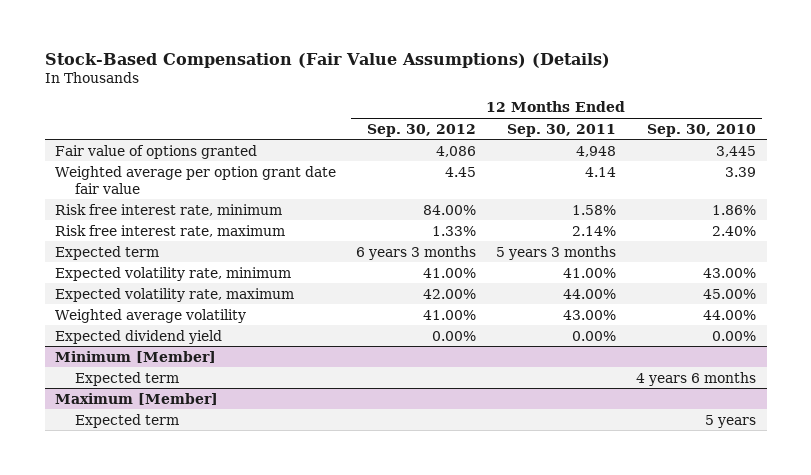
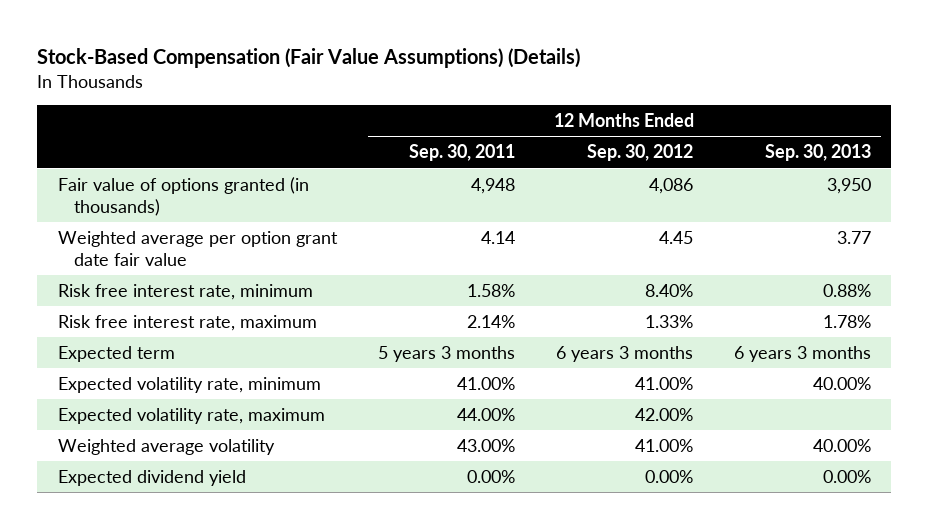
[647,123,757,137] Sep. 30, 2010 -> none
none -> [764,144,871,162] Sep. 30, 2013
[54,144,257,159] Fair value of options granted -> [57,176,309,216] Fair value of options granted (in thousands)
[423,204,477,215] 84.00% -> [644,283,693,297] 8.40%
[54,350,216,363] Minimum [Member] -> none
[74,371,179,386] Expected term -> none
[54,392,218,405] Maximum [Member] -> none
[74,413,179,428] Expected term -> none

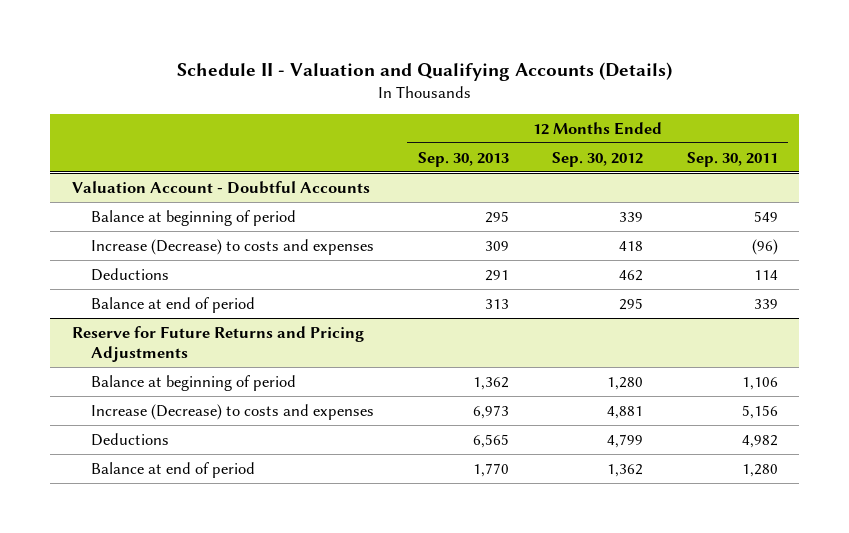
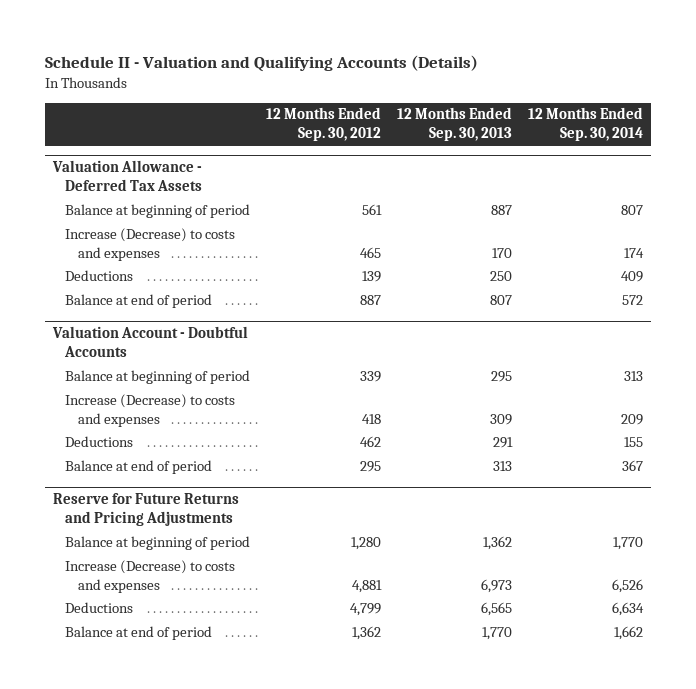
[686,151,778,167] Sep. 30, 2011 -> none
none -> [527,107,643,142] 12 Months Ended Sep. 30, 2014
none -> [52,160,203,192] Valuation Allowance - Deferred Tax Assets
none -> [65,203,251,218] Balance at beginning of period
none -> [65,227,236,261] Increase (Decrease) to costs and expenses
none -> [65,269,134,281] Deductions
none -> [65,293,213,308] Balance at end of period

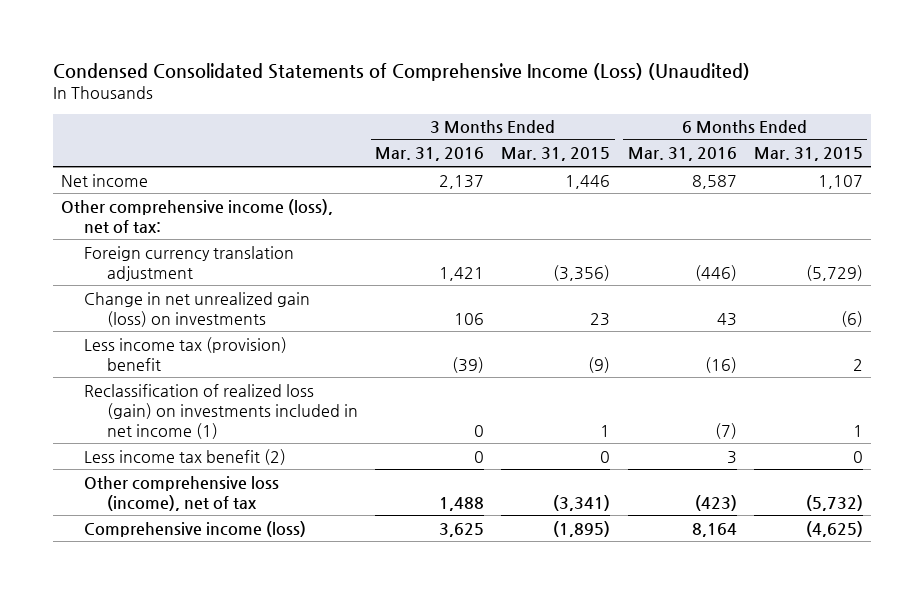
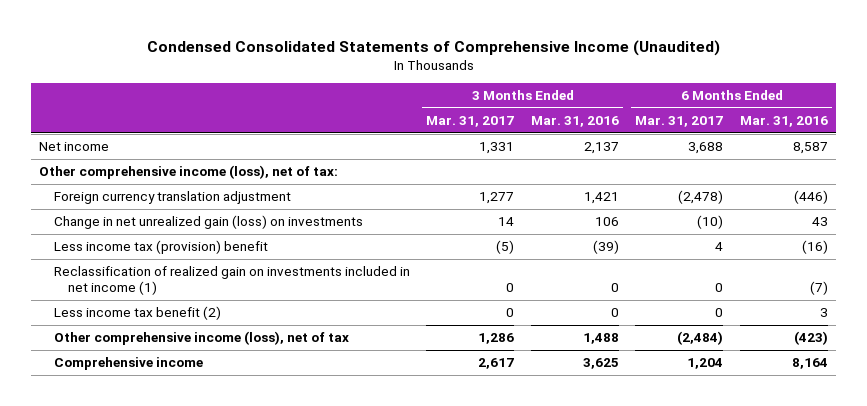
[52,63,750,82] Condensed Consolidated Statements of Comprehensive Income (Loss) (Unaudited) -> [146,39,720,56] Condensed Consolidated Statements of Comprehensive Income (Unaudited)
[501,147,611,162] Mar. 31, 2015 -> none
[753,147,863,162] Mar. 31, 2015 -> none
none -> [426,115,515,127] Mar. 31, 2017
none -> [635,115,724,127] Mar. 31, 2017
[84,383,358,439] Reclassification of realized loss (gain) on investments included in net income (1) -> [53,266,410,296] Reclassification of realized gain on investments included in net income (1)
[84,475,280,511] Other comprehensive loss (income), net of tax -> [53,331,349,346] Other comprehensive income (loss), net of tax
[84,520,307,537] Comprehensive income (loss) -> [53,357,203,371] Comprehensive income

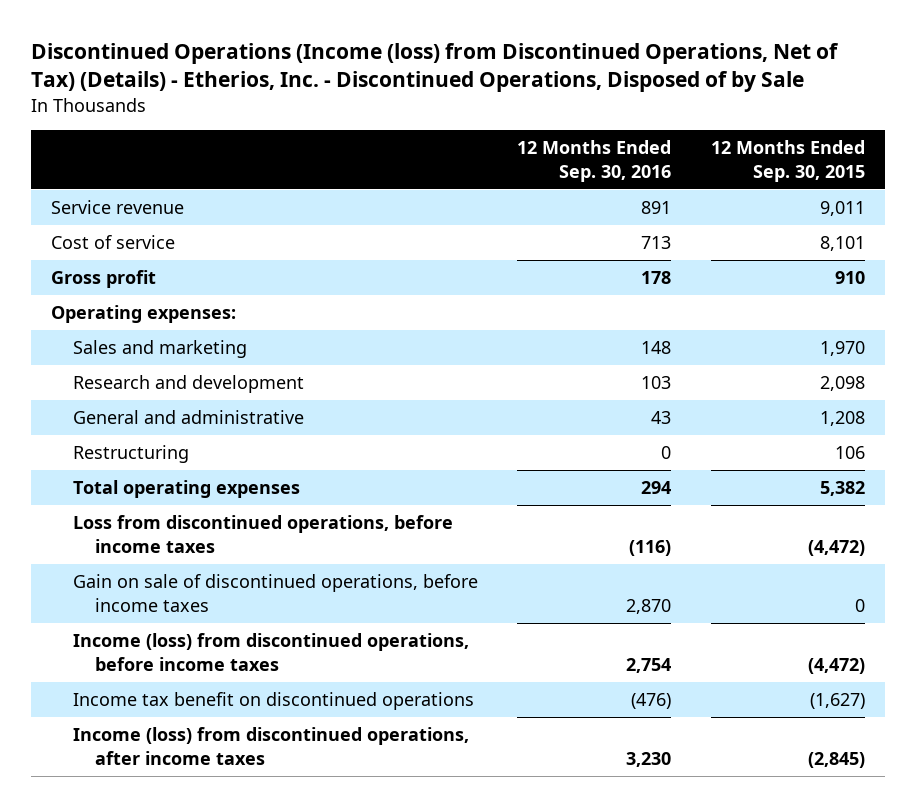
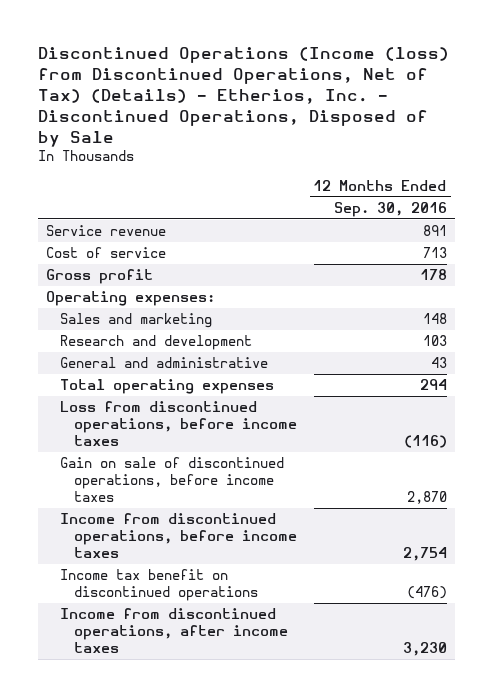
[711,140,866,182] 12 Months Ended Sep. 30, 2015 -> none
[72,445,189,464] Restructuring -> none
[72,633,469,671] Income (loss) from discontinued operations, before income taxes -> [60,513,298,559] Income from discontinued operations, before income taxes
[72,727,469,765] Income (loss) from discontinued operations, after income taxes -> [60,608,289,654] Income from discontinued operations, after income taxes

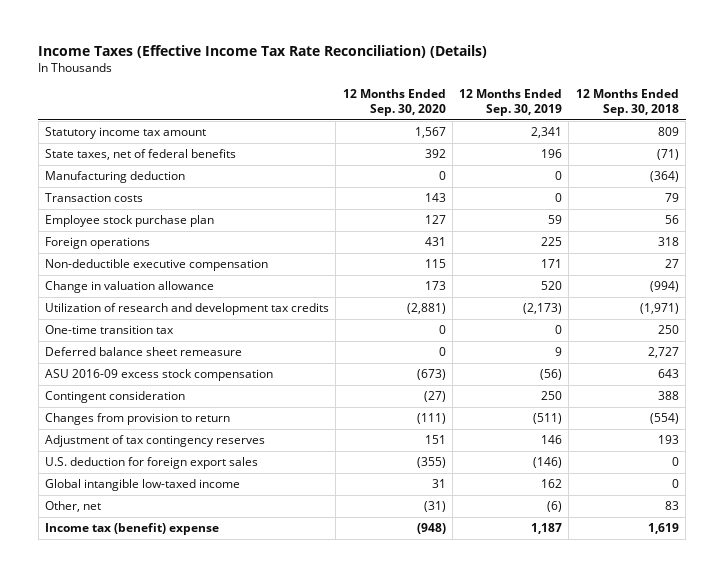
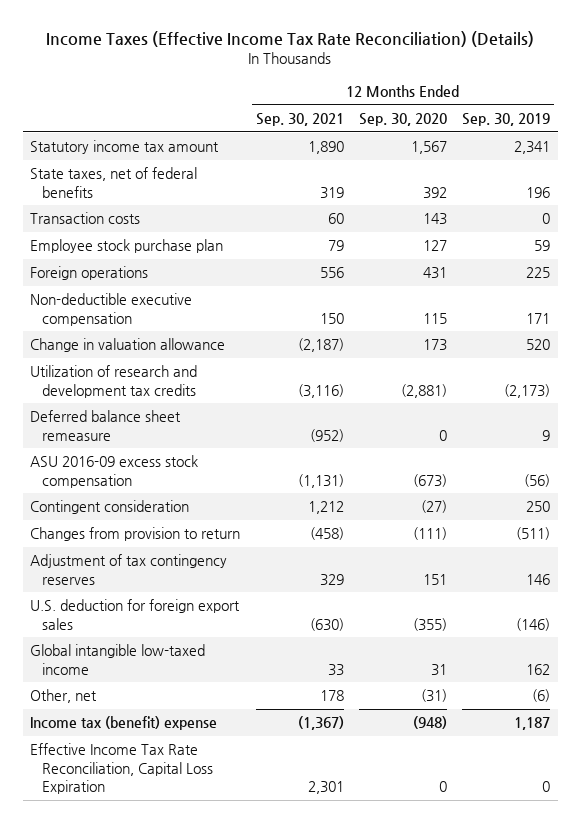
[575,89,679,117] 12 Months Ended Sep. 30, 2018 -> none
none -> [255,113,344,127] Sep. 30, 2021
[45,170,186,183] Manufacturing deduction -> none
[45,324,175,334] One-time transition tax -> none
none -> [30,743,213,794] Effective Income Tax Rate Reconciliation, Capital Loss Expiration

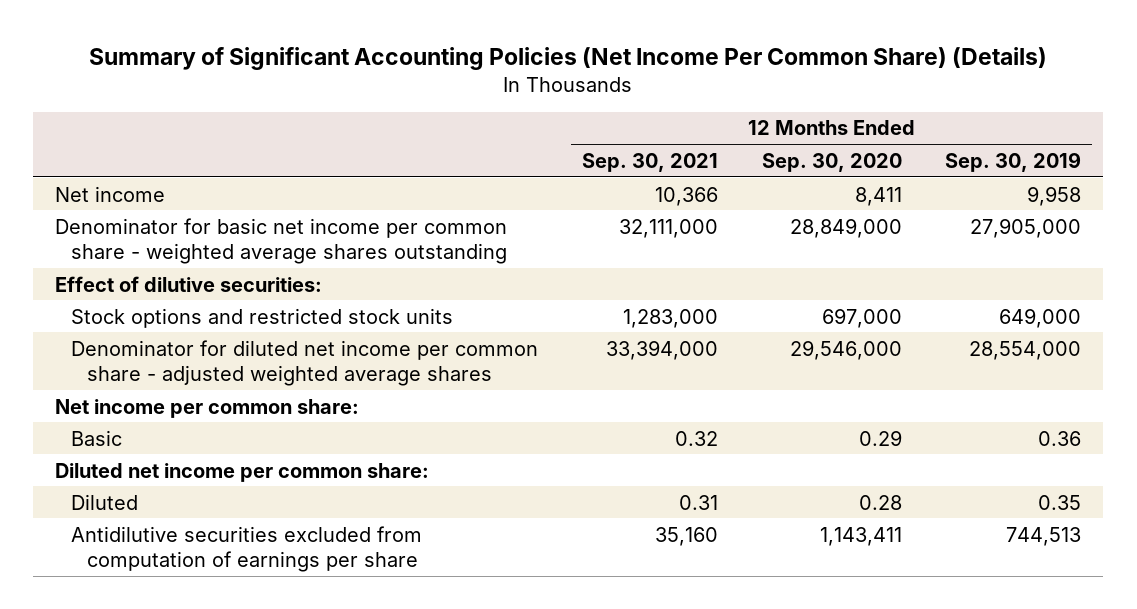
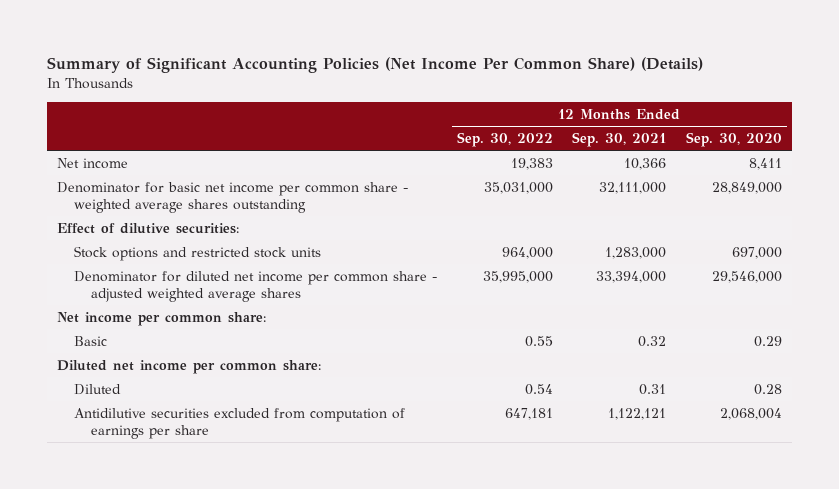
[945,151,1082,172] Sep. 30, 2019 -> none
none -> [456,132,553,148] Sep. 30, 2022
[654,526,718,546] 35,160 -> [608,407,667,420] 1,122,121
[819,526,902,546] 1,143,411 -> [720,407,783,420] 2,068,004

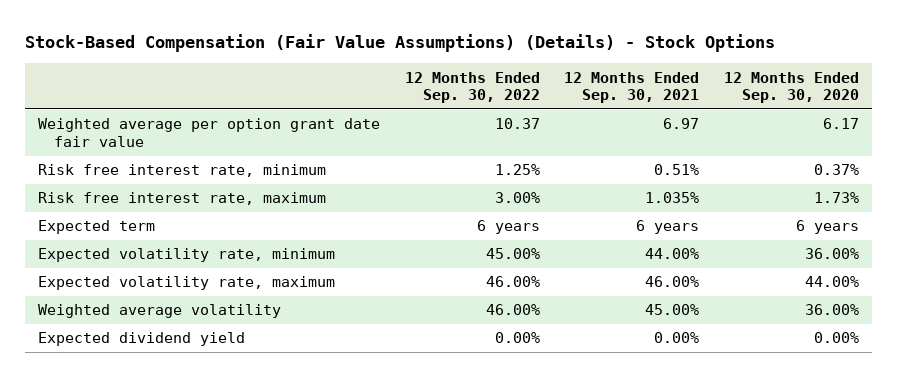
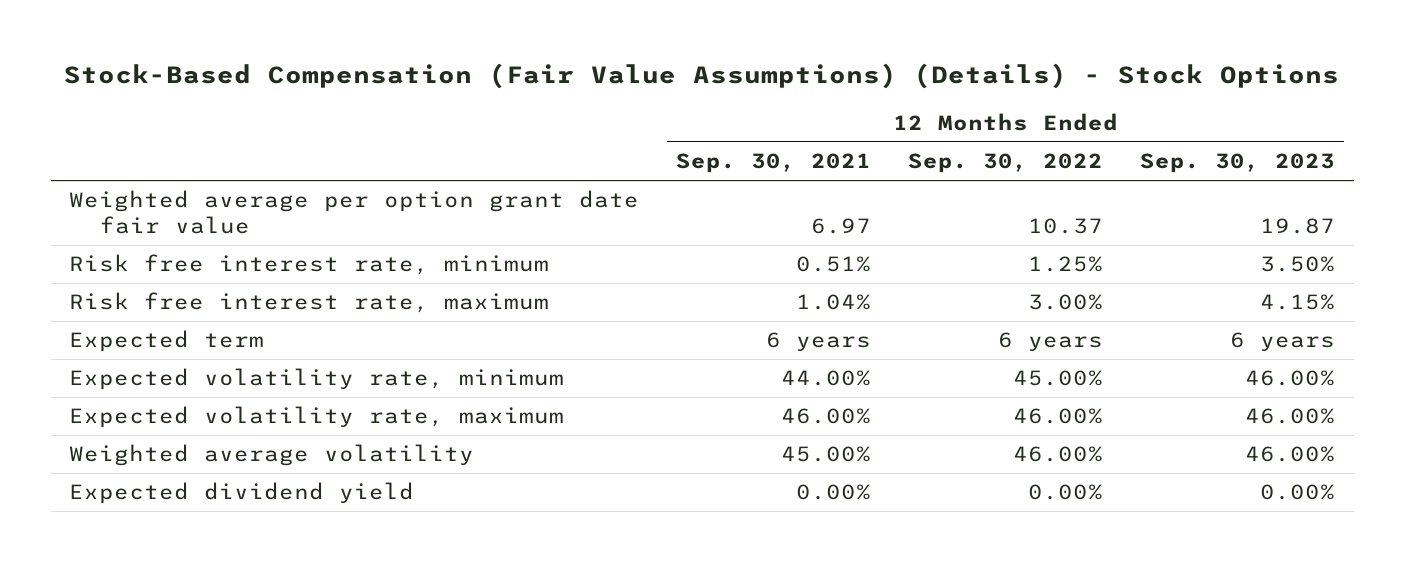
[724,71,860,104] 12 Months Ended Sep. 30, 2020 -> none
none -> [1140,152,1336,173] Sep. 30, 2023
[645,192,700,204] 1.035% -> [796,294,872,311] 1.04%

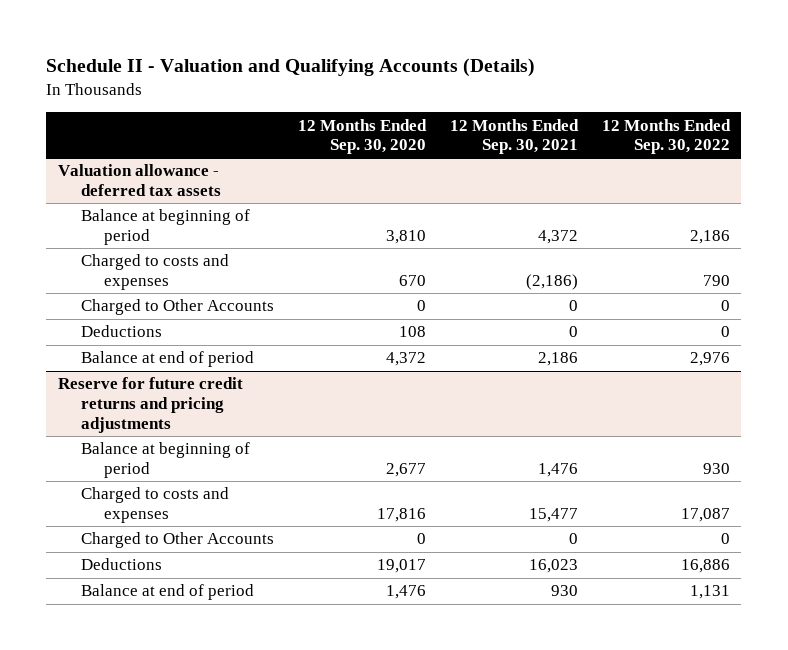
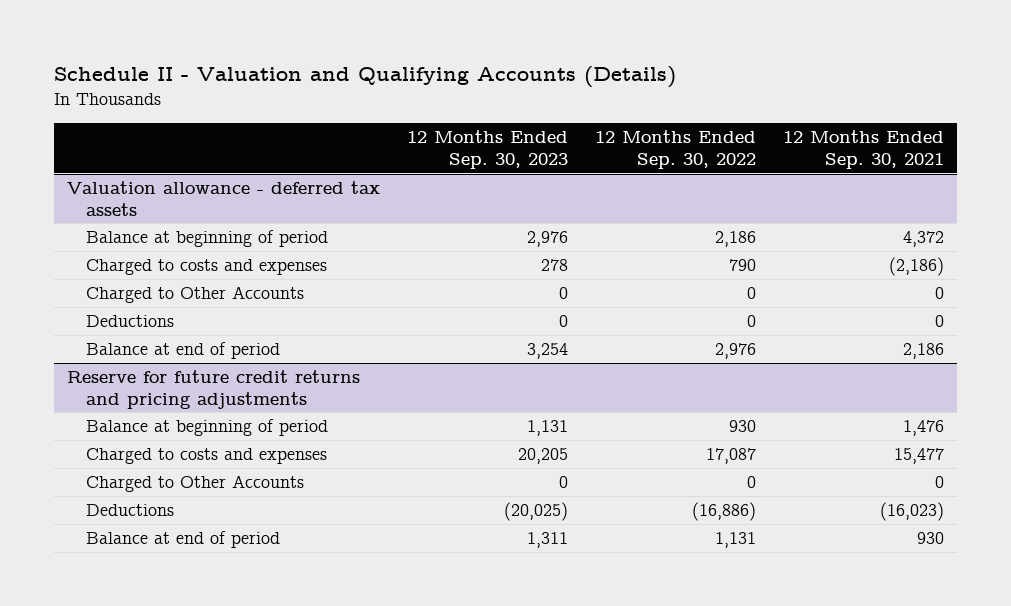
[297,118,427,155] 12 Months Ended Sep. 30, 2020 -> none
none -> [407,130,569,170] 12 Months Ended Sep. 30, 2023
[528,559,578,574] 16,023 -> [879,501,944,521] (16,023)
[680,559,730,574] 16,886 -> [692,501,757,521] (16,886)

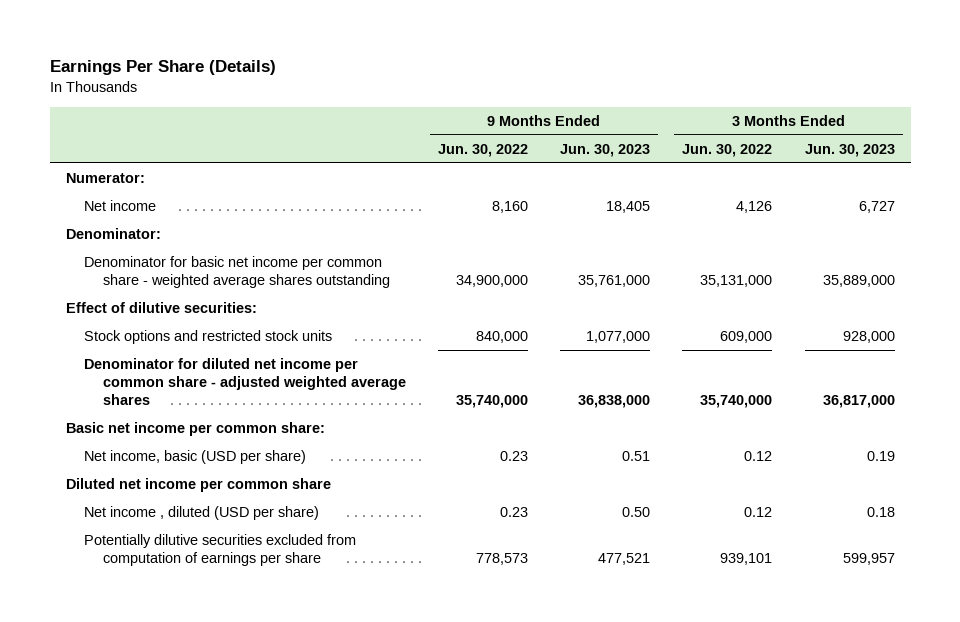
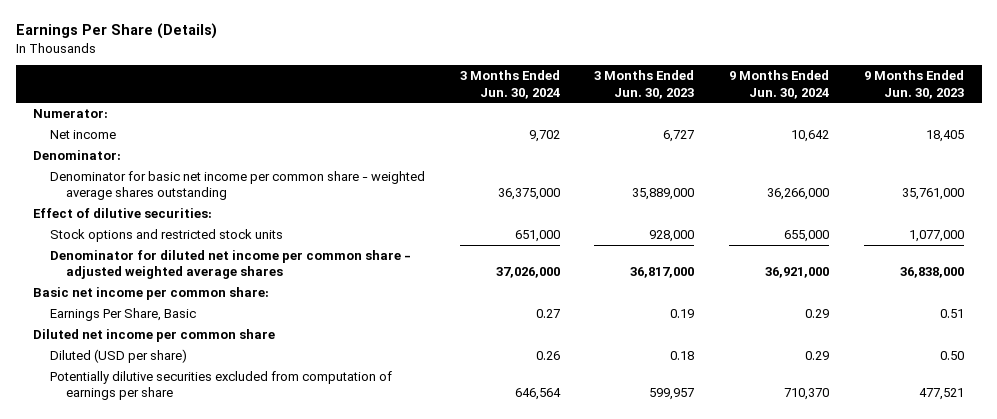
[438,143,529,157] Jun. 30, 2022 -> none
[682,143,773,157] Jun. 30, 2022 -> none
none -> [459,70,560,99] 3 Months Ended Jun. 30, 2024
none -> [729,70,830,99] 9 Months Ended Jun. 30, 2024
[84,450,307,465] Net income, basic (USD per share) -> [49,307,196,321] Earnings Per Share, Basic
[84,506,320,521] Net income , diluted (USD per share) -> [49,348,187,363] Diluted (USD per share)

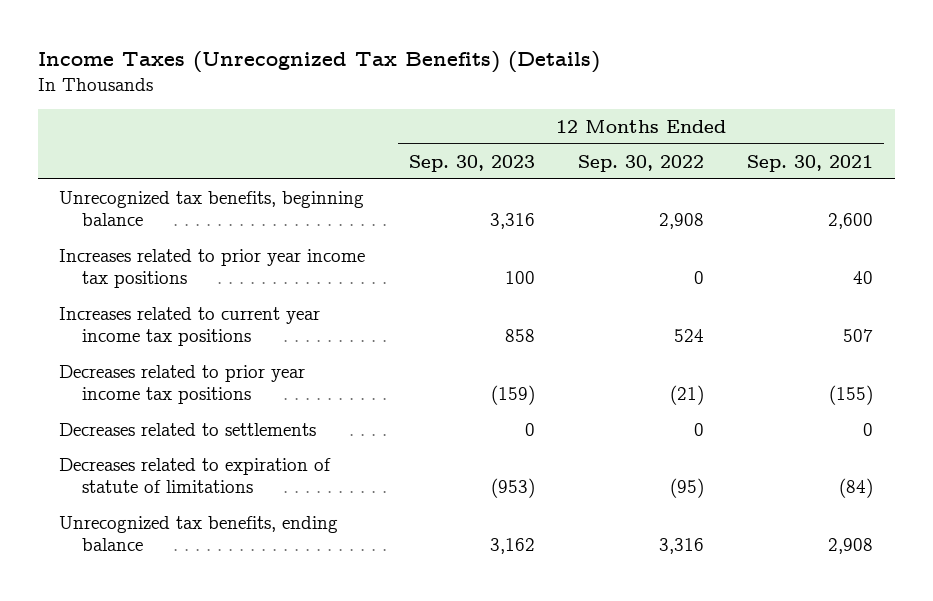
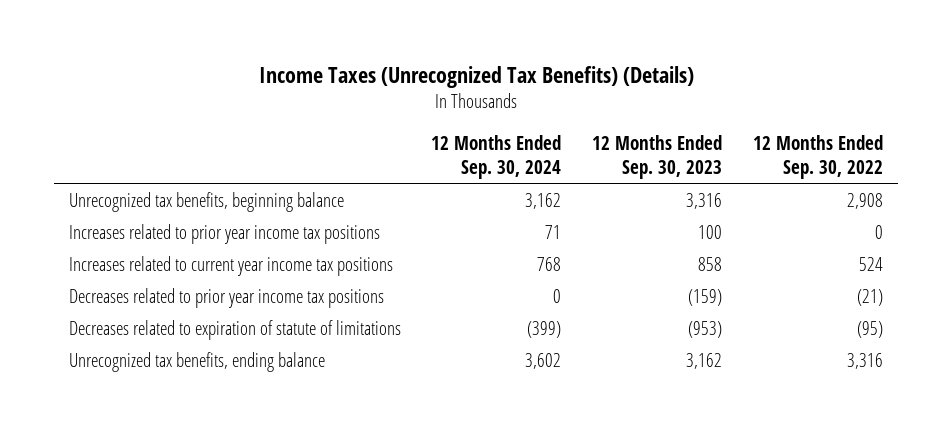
[747,154,874,172] Sep. 30, 2021 -> none
none -> [431,135,562,180] 12 Months Ended Sep. 30, 2024
[59,422,317,436] Decreases related to settlements -> none

